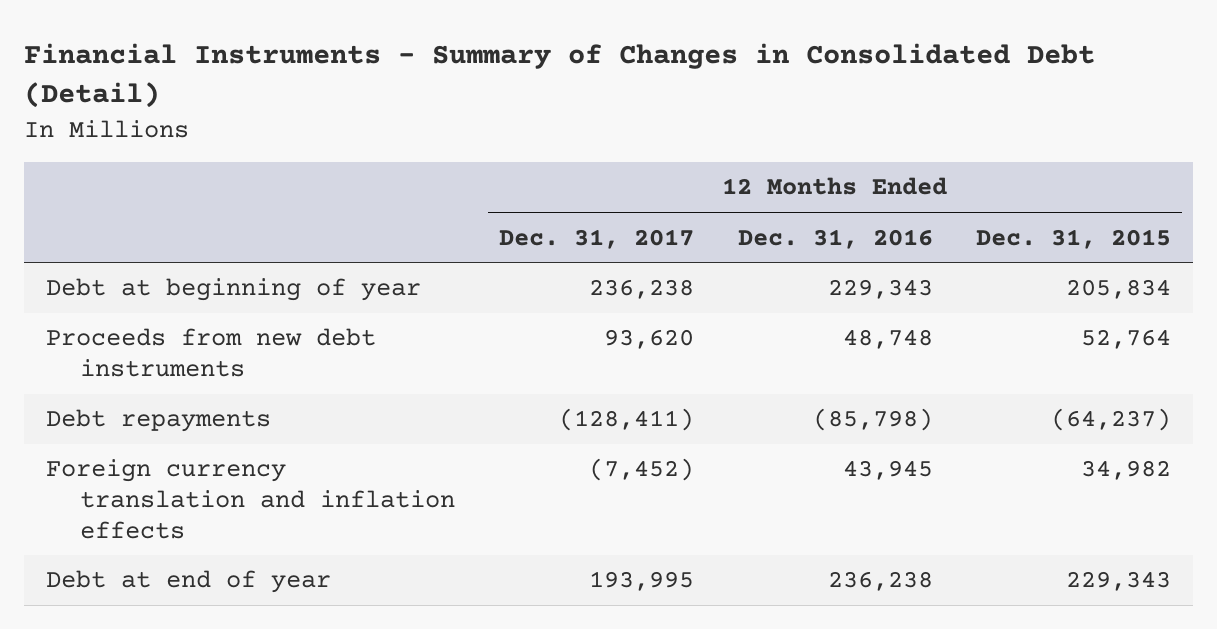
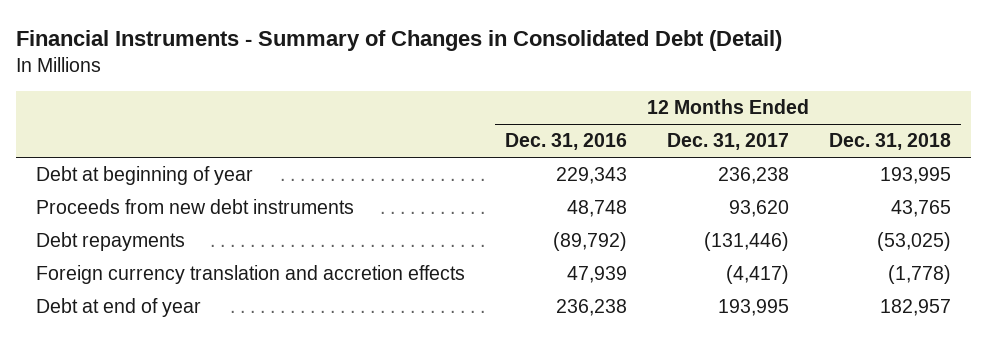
[976,228,1172,249] Dec. 31, 2015 -> none
none -> [829,133,952,151] Dec. 31, 2018
[558,408,694,432] (128,411) -> [704,232,790,252] (131,446)
[812,408,933,432] (85,798) -> [553,232,628,252] (89,792)
[45,459,456,539] Foreign currency translation and inflation effects -> [35,265,465,285] Foreign currency translation and accretion effects
[588,458,694,482] (7,452) -> [726,265,790,285] (4,417)
[842,460,933,481] 43,945 -> [567,266,628,284] 47,939

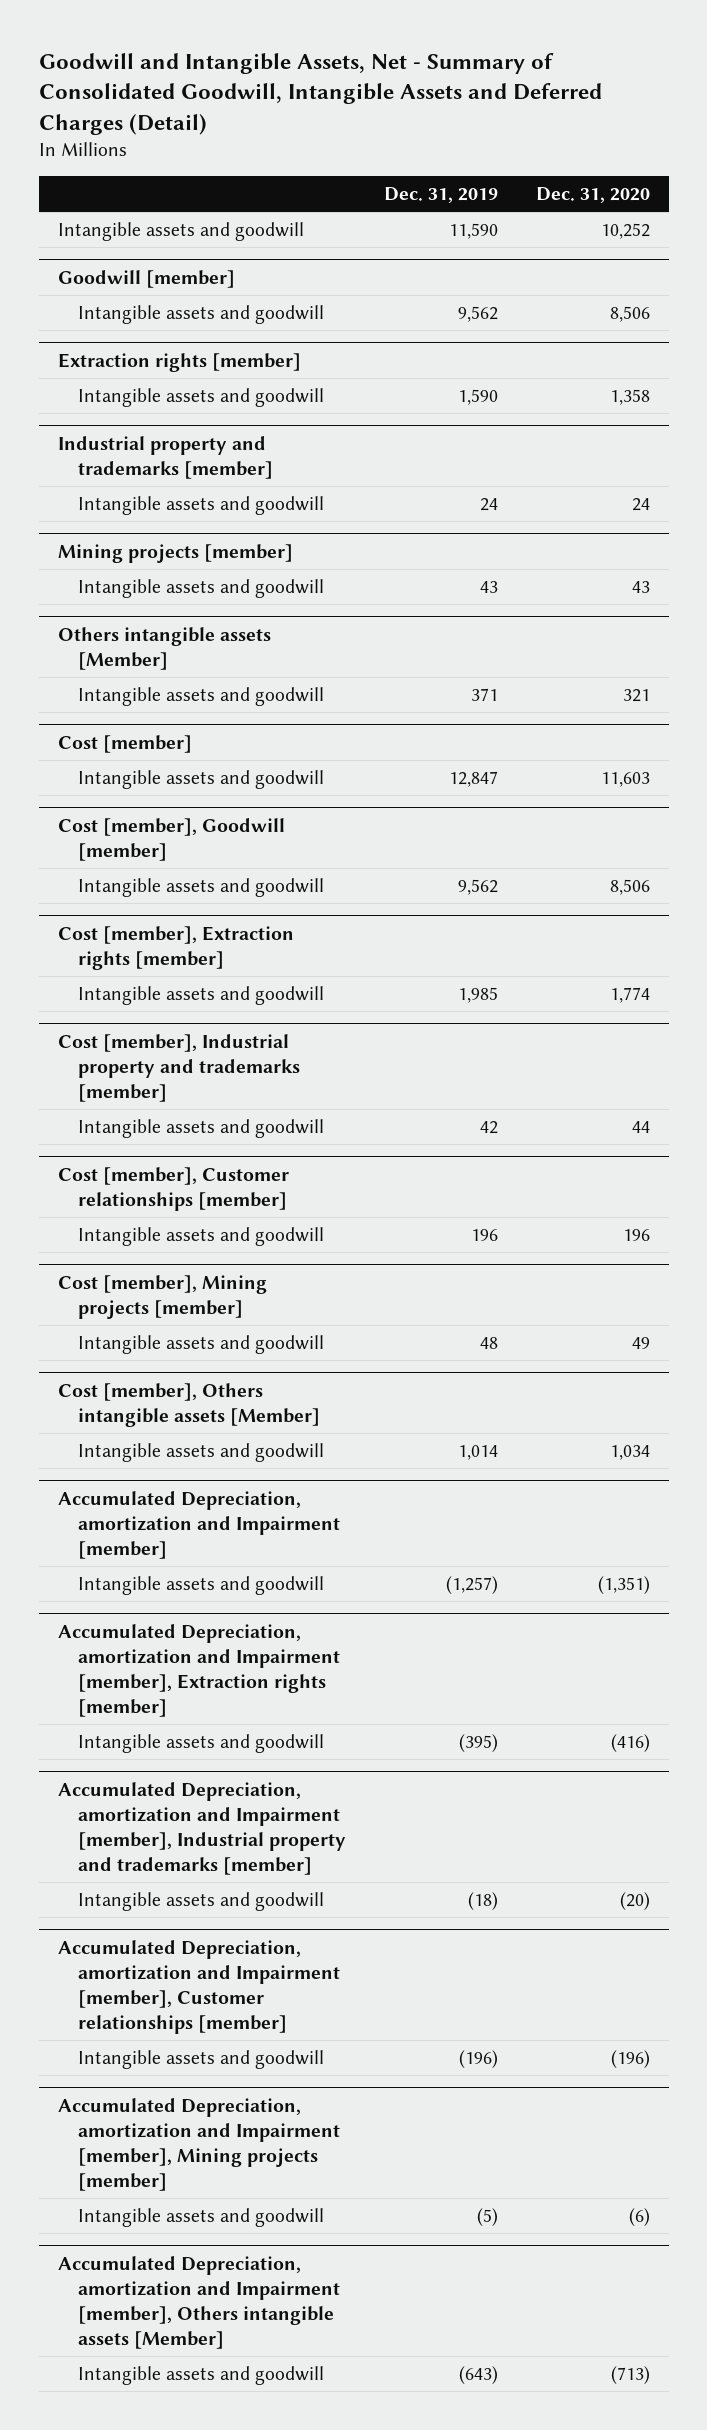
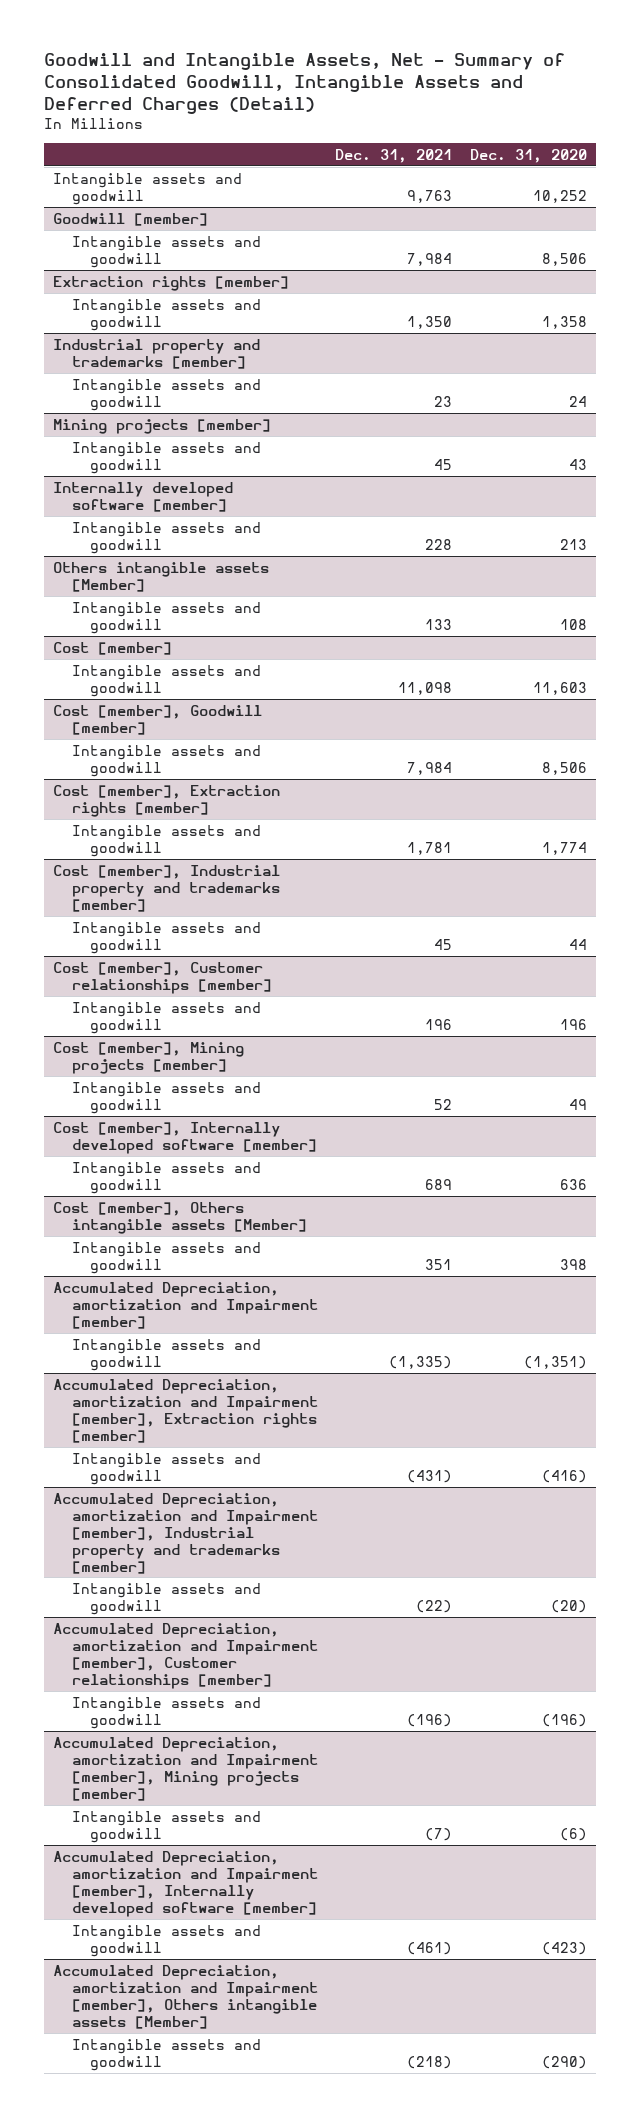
[384,186,499,203] Dec. 31, 2019 -> none
none -> [335,149,453,164] Dec. 31, 2021
none -> [53,481,234,512] Internally developed software [member]
none -> [71,521,261,554] Intangible assets and goodwill
[622,689,650,703] 321 -> [560,618,588,630] 108
none -> [53,1121,317,1154] Cost [member], Internally developed software [member]
none -> [71,1161,261,1194] Intangible assets and goodwill
[609,1445,650,1461] 1,034 -> [560,1258,588,1270] 398
none -> [53,1850,318,1917] Accumulated Depreciation, amortization and Impairment [member], Internally developed software [member]
none -> [71,1924,261,1957] Intangible assets and goodwill
[610,2366,650,2385] (713) -> [542,2055,588,2069] (290)

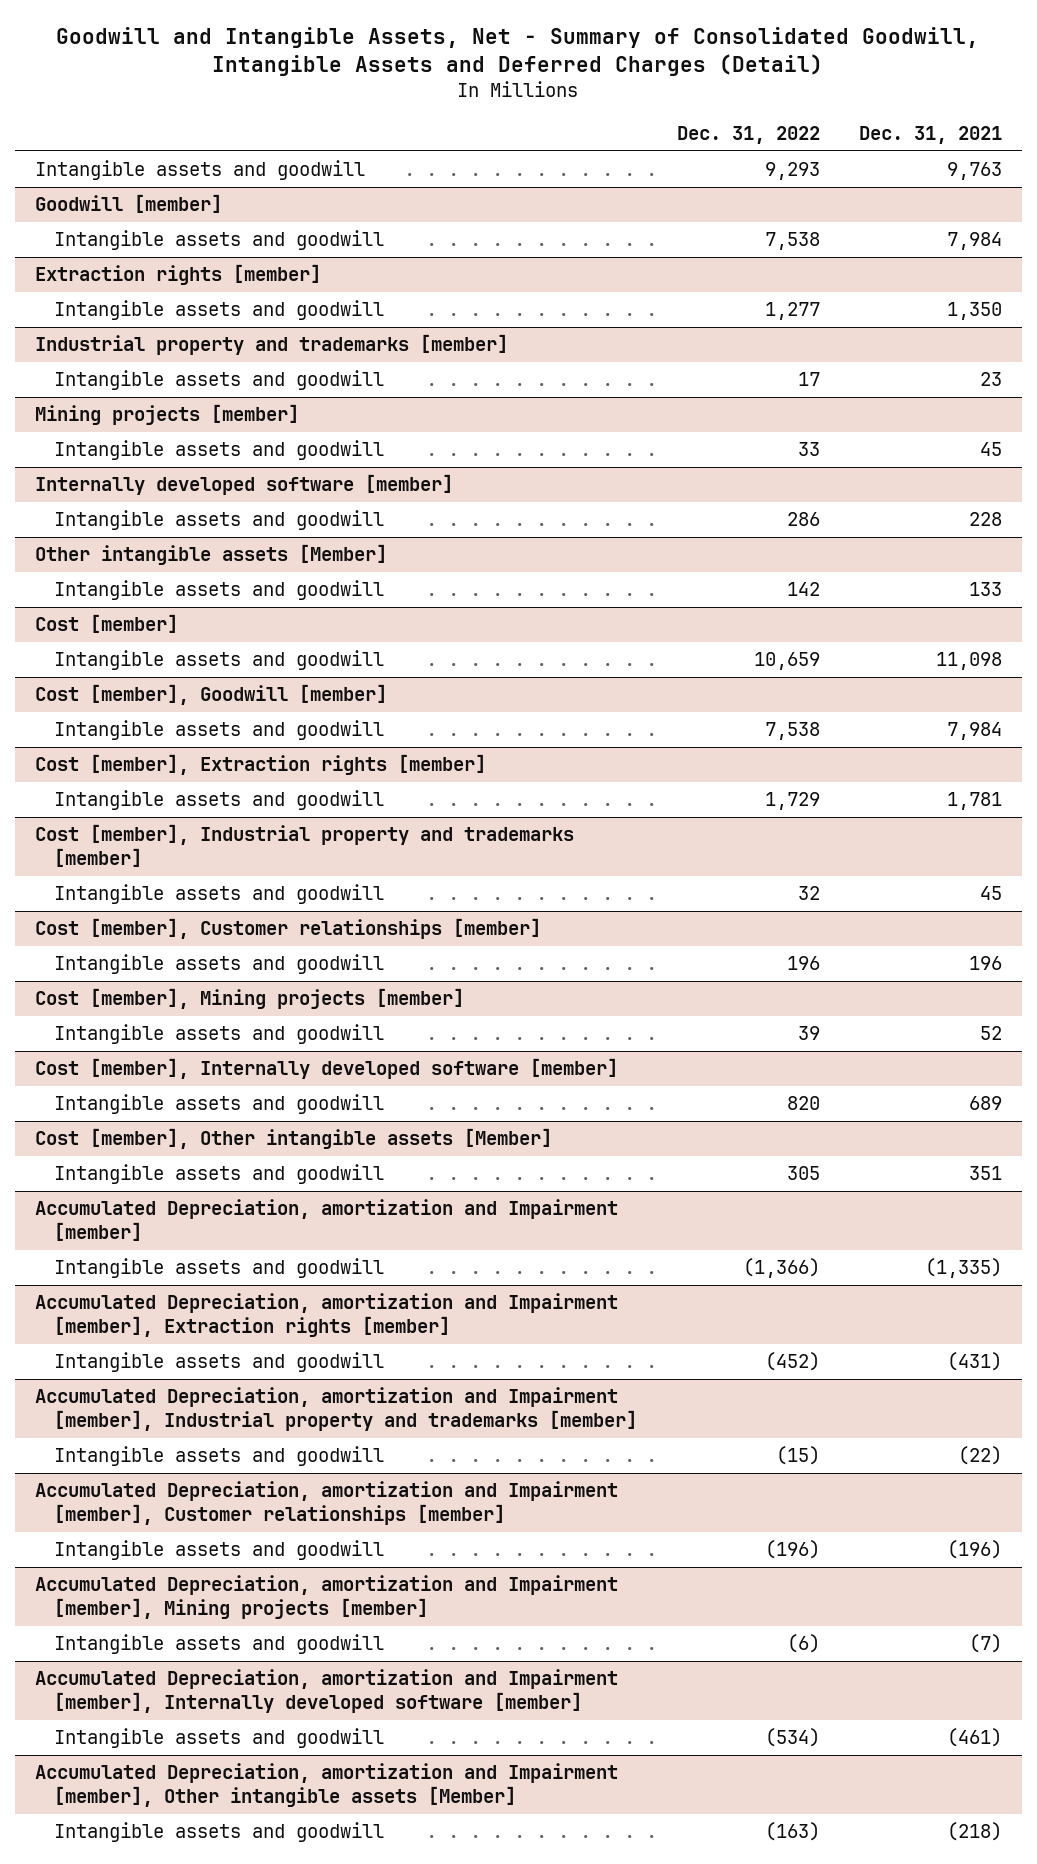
[470,149,588,164] Dec. 31, 2020 -> none
none -> [676,125,820,144] Dec. 31, 2022
[53,561,270,592] Others intangible assets [Member] -> [34,544,387,566] Other intangible assets [Member]
[53,1201,307,1234] Cost [member], Others intangible assets [Member] -> [34,1128,552,1150] Cost [member], Other intangible assets [Member]
[53,1964,318,2029] Accumulated Depreciation, amortization and Impairment [member], Others intangible assets [Member] -> [34,1763,618,1808] Accumulated Depreciation, amortization and Impairment [member], Other intangible assets [Member]

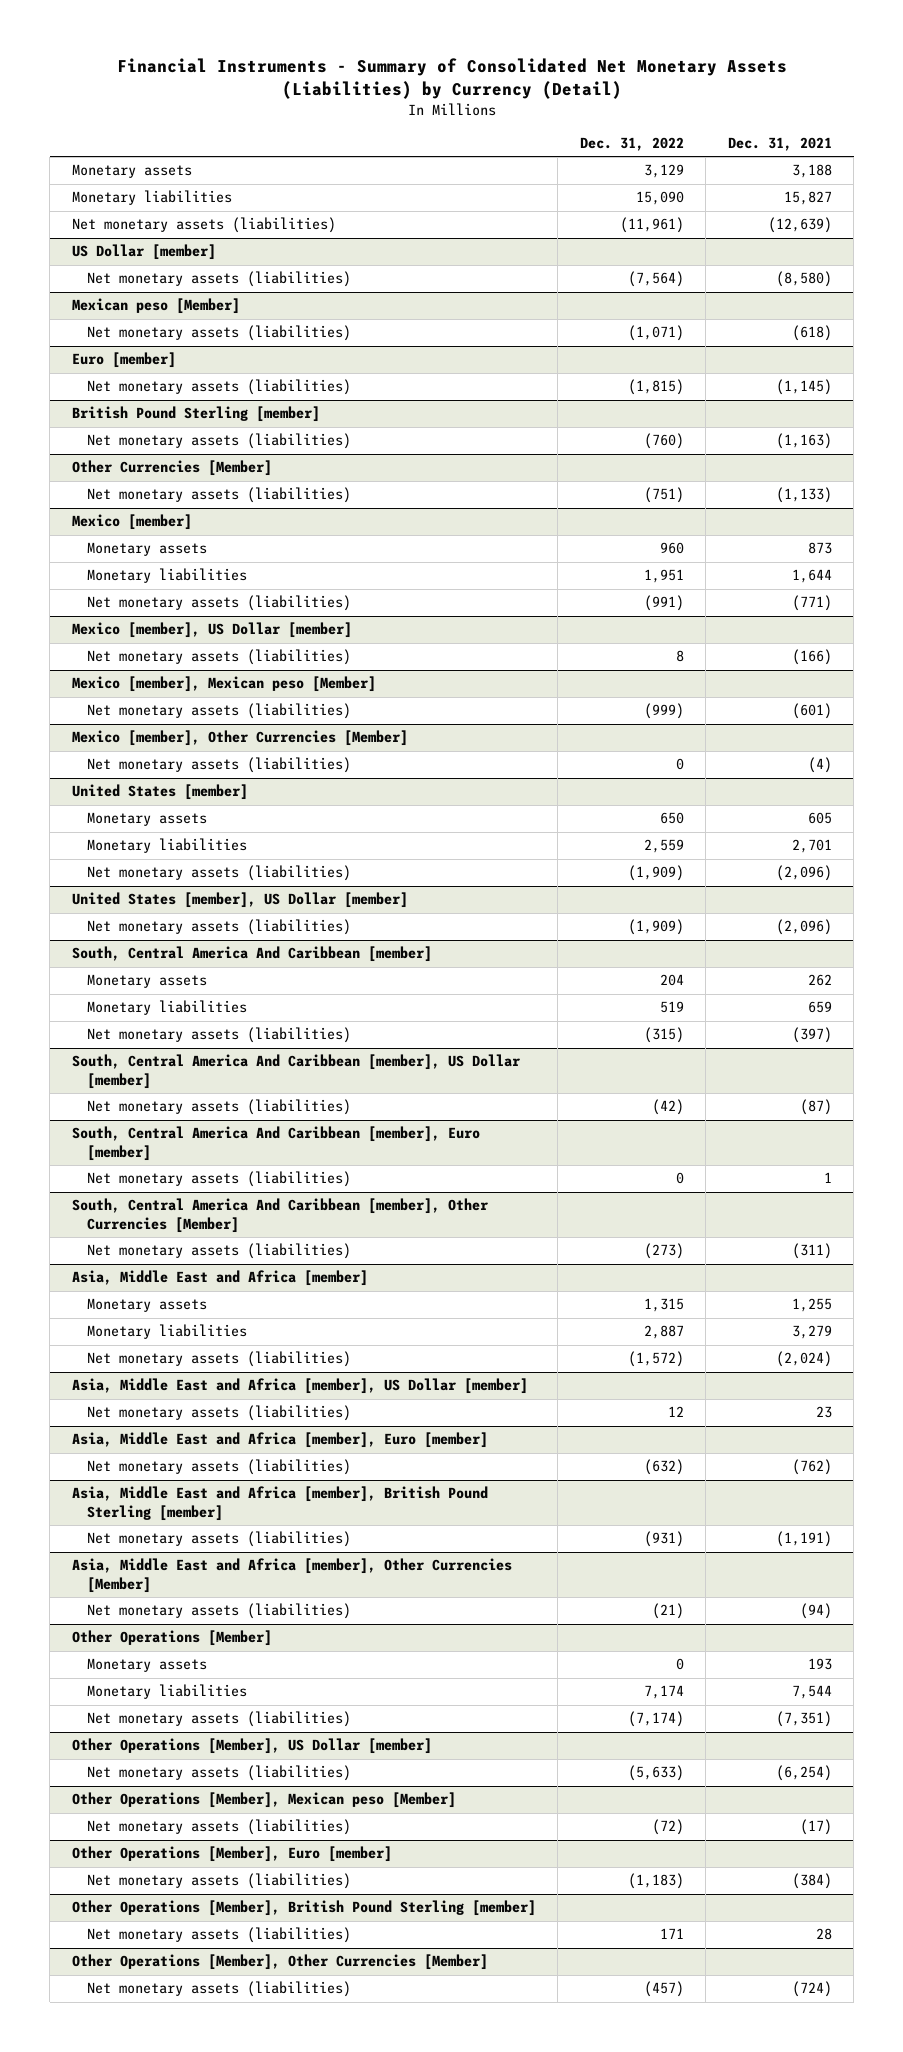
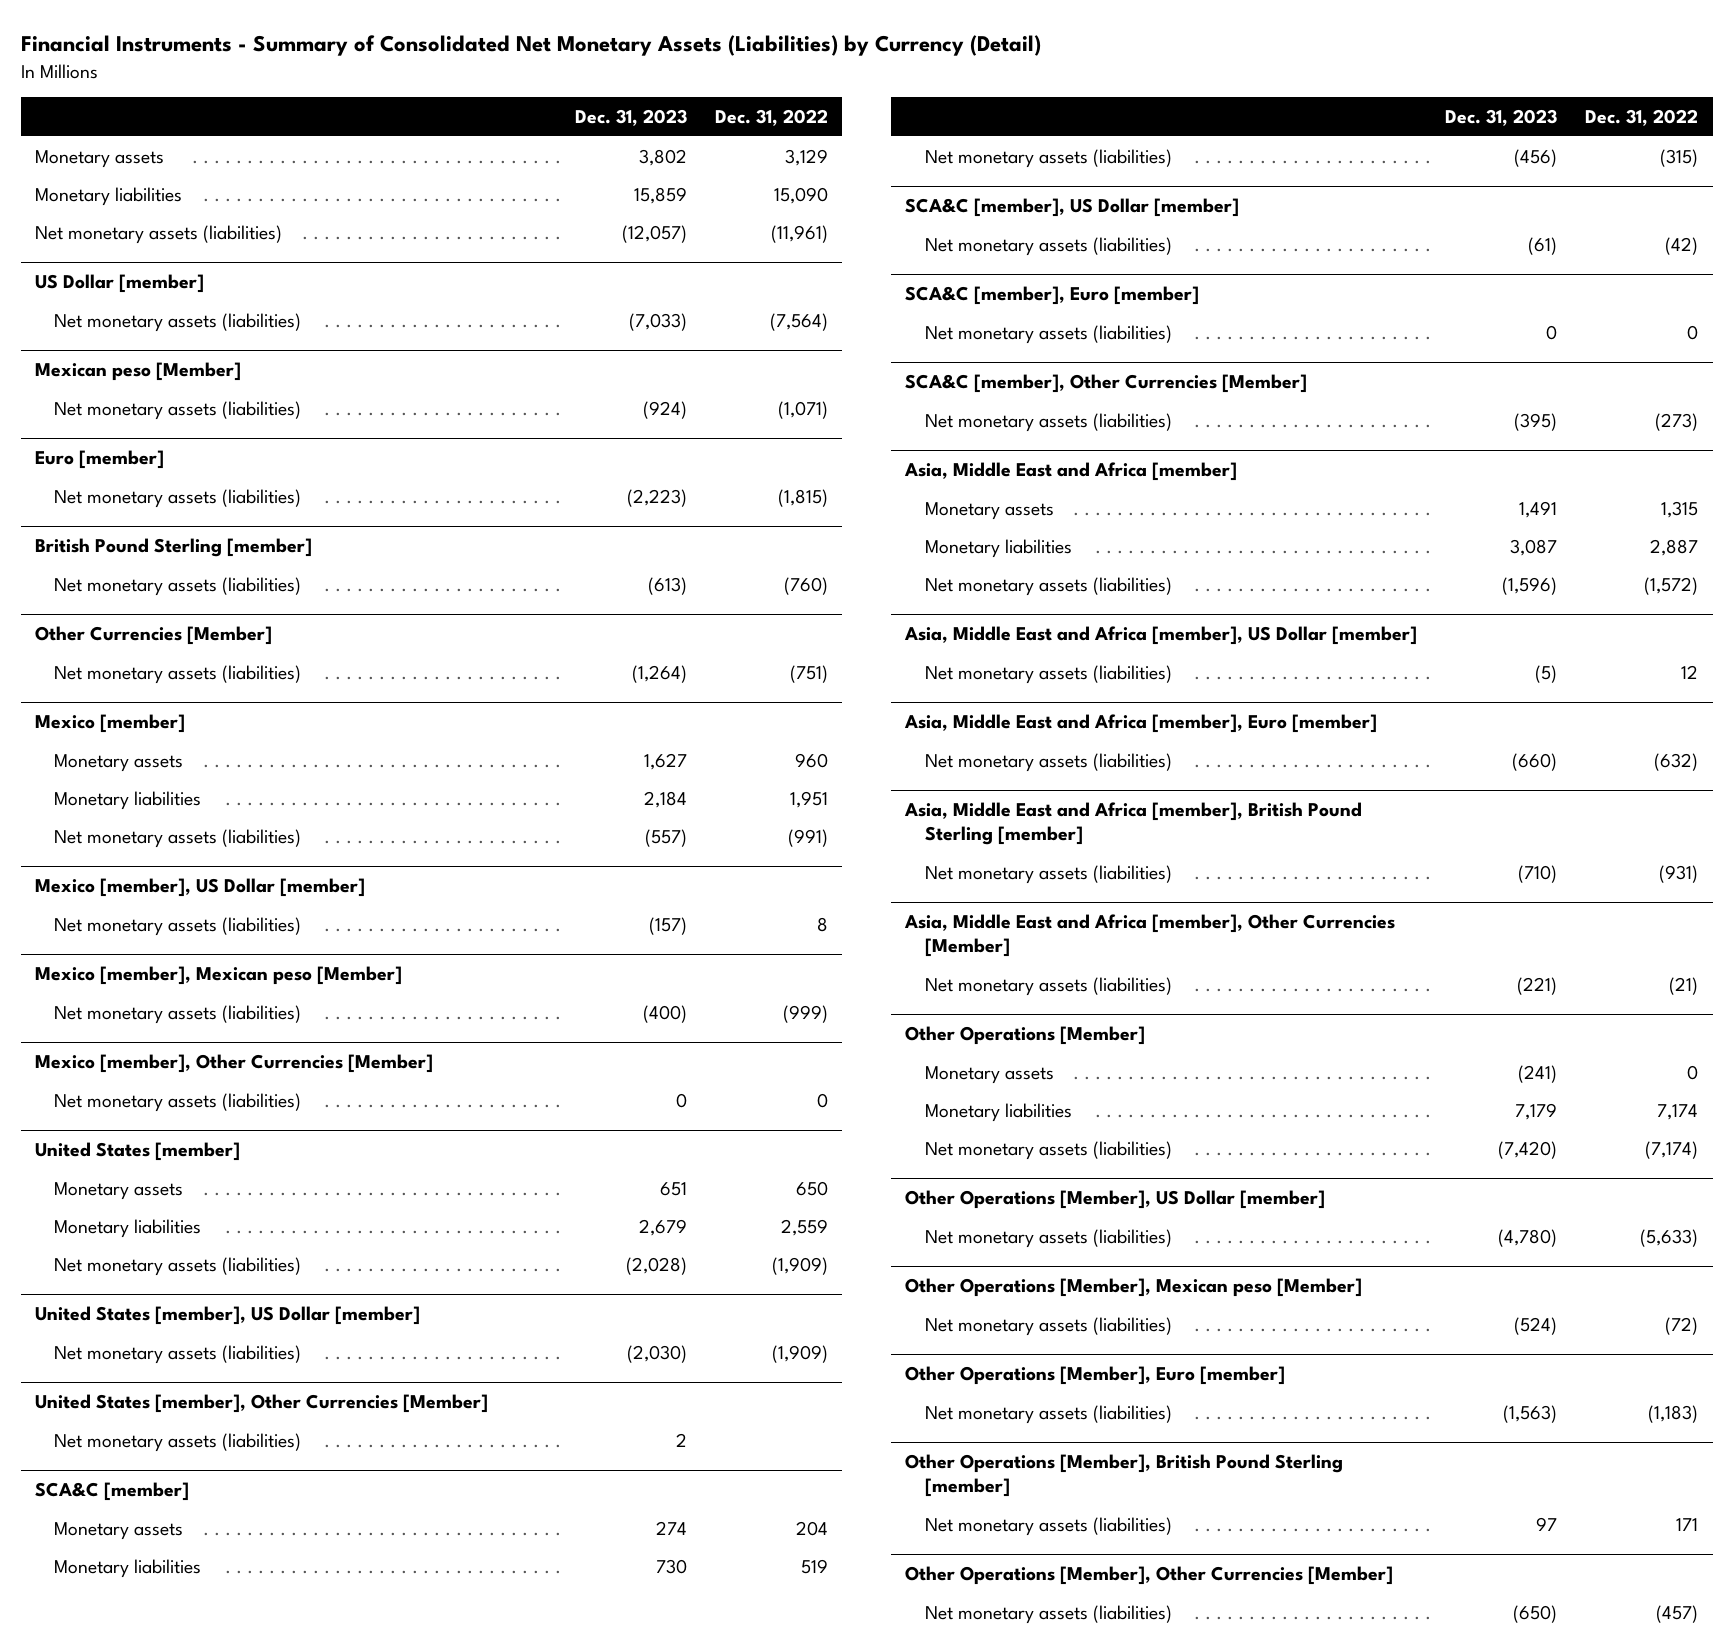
[727,137,832,152] Dec. 31, 2021 -> none
none -> [574,109,687,127] Dec. 31, 2023
none -> [34,1394,488,1414] United States [member], Other Currencies [Member]
none -> [54,1432,302,1452] Net monetary assets (liabilities)
[71,946,432,963] South, Central America And Caribbean [member] -> [34,1482,189,1502] SCA&C [member]
[71,1054,521,1089] South, Central America And Caribbean [member], US Dollar [member] -> none
none -> [905,198,1240,218] SCA&C [member], US Dollar [member]
[71,1126,480,1161] South, Central America And Caribbean [member], Euro [member] -> none
none -> [905,286,1200,306] SCA&C [member], Euro [member]
[71,1198,489,1233] South, Central America And Caribbean [member], Other Currencies [Member] -> none
none -> [905,374,1308,394] SCA&C [member], Other Currencies [Member]

